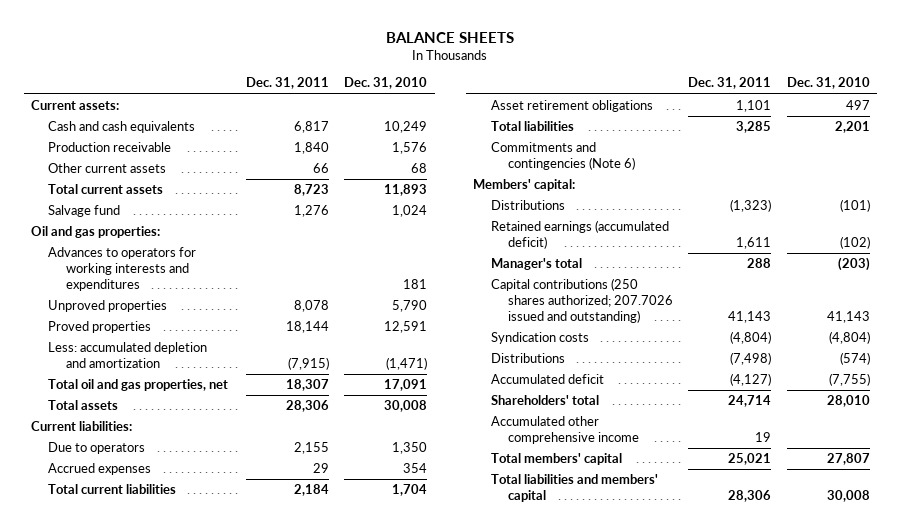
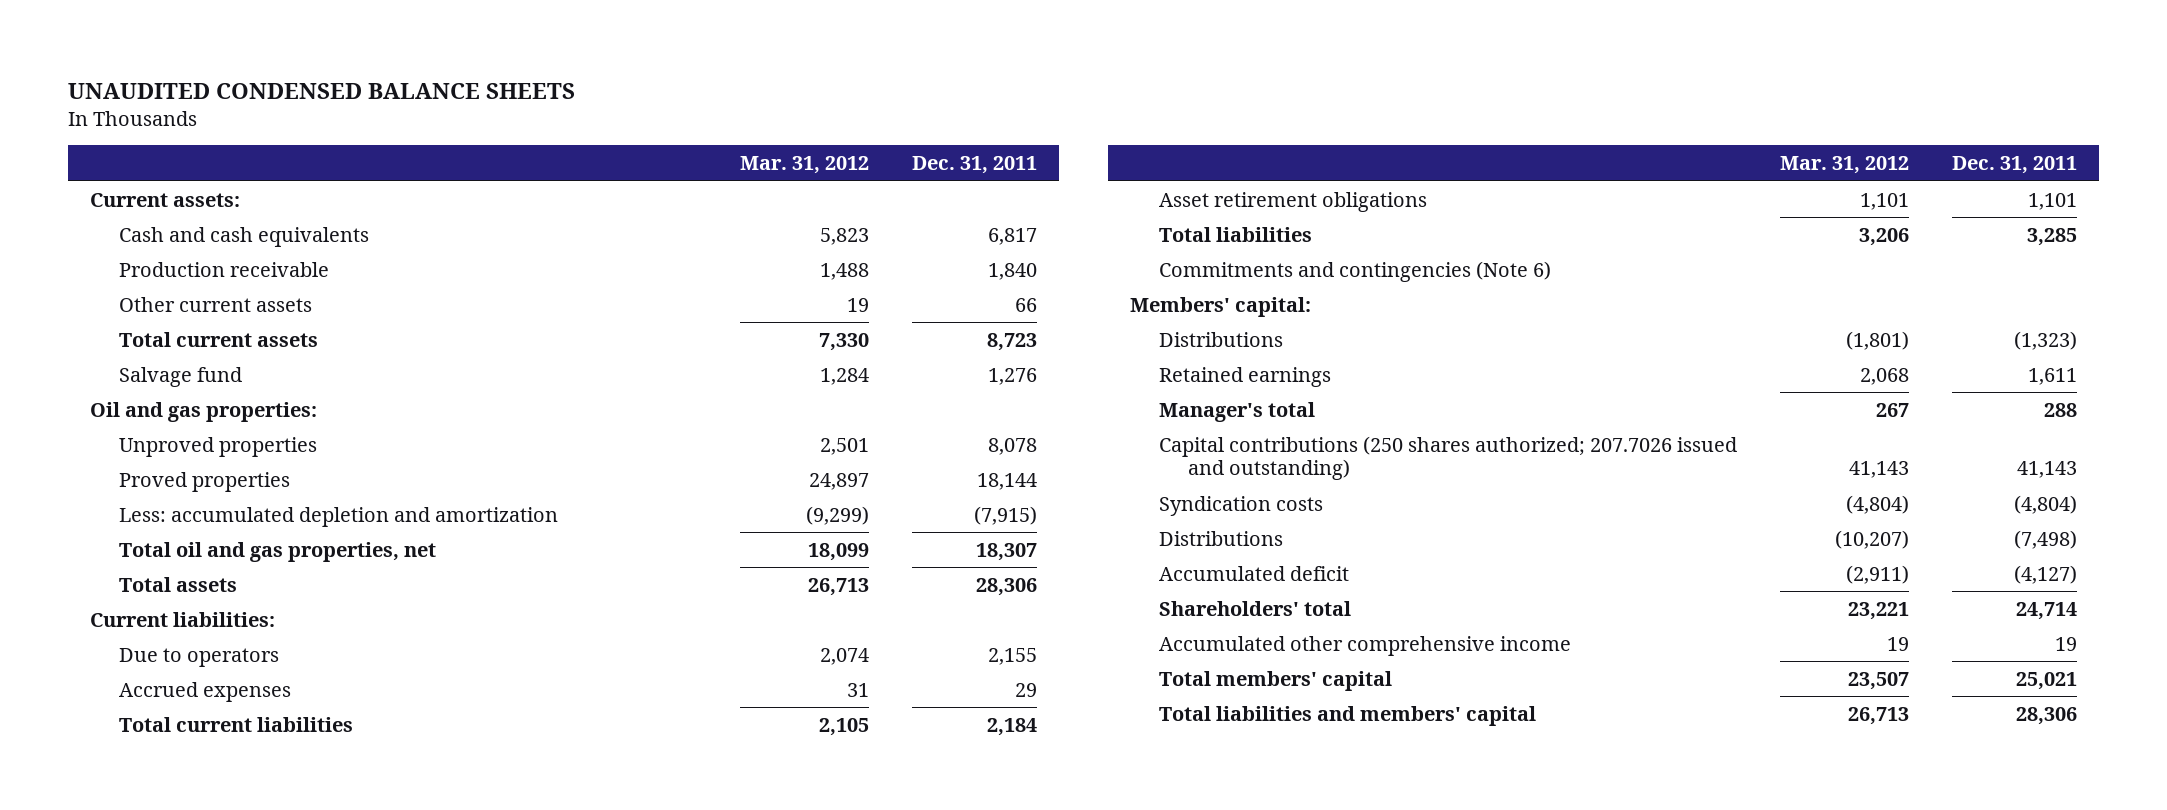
[386,31,515,43] BALANCE SHEETS -> [68,82,576,99] UNAUDITED CONDENSED BALANCE SHEETS
[344,77,428,90] Dec. 31, 2010 -> none
none -> [740,156,870,175] Mar. 31, 2012
[48,247,197,292] Advances to operators for working interests and expenditures -> none
[490,220,669,250] Retained earnings (accumulated deficit) -> [1159,366,1332,387] Retained earnings

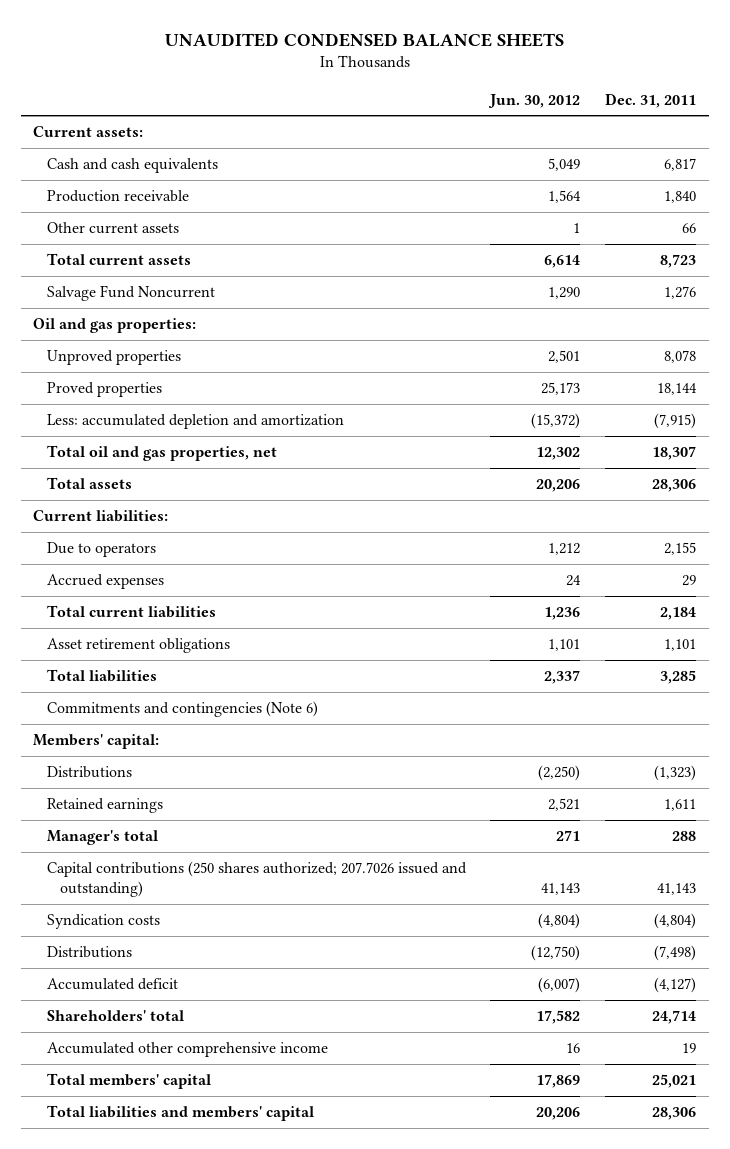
[740,156,870,175] Mar. 31, 2012 -> none
none -> [488,93,581,108] Jun. 30, 2012
[119,366,243,387] Salvage fund -> [46,285,215,302] Salvage Fund Noncurrent

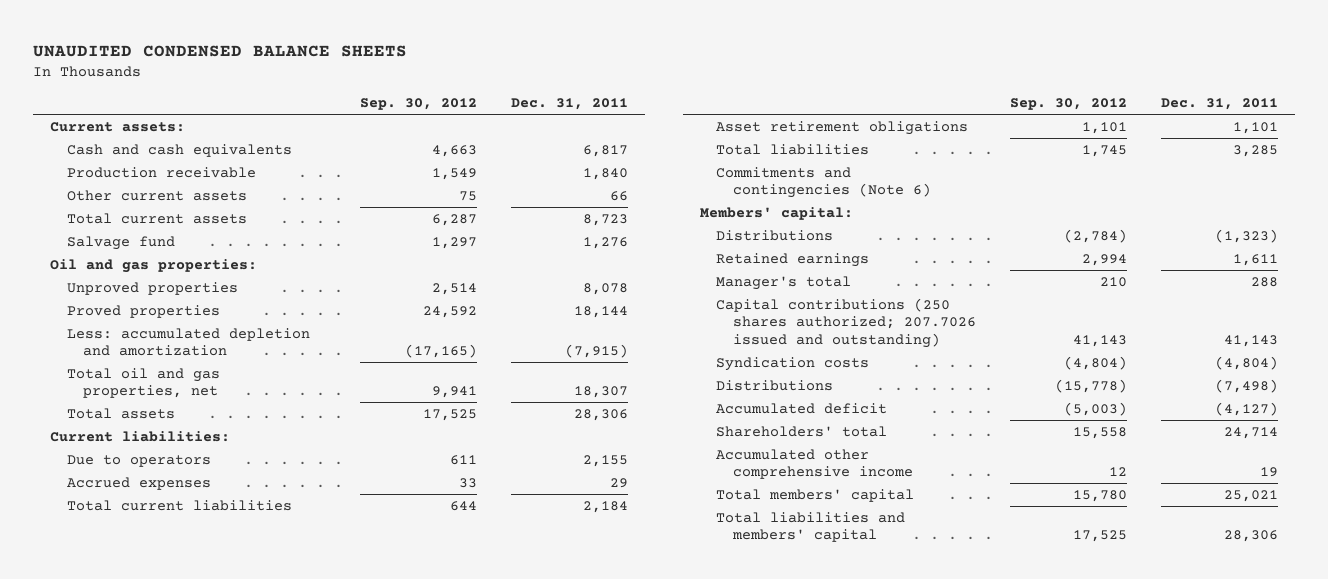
[488,93,581,108] Jun. 30, 2012 -> none
none -> [360,98,478,111] Sep. 30, 2012
[46,285,215,302] Salvage Fund Noncurrent -> [66,235,175,250] Salvage fund

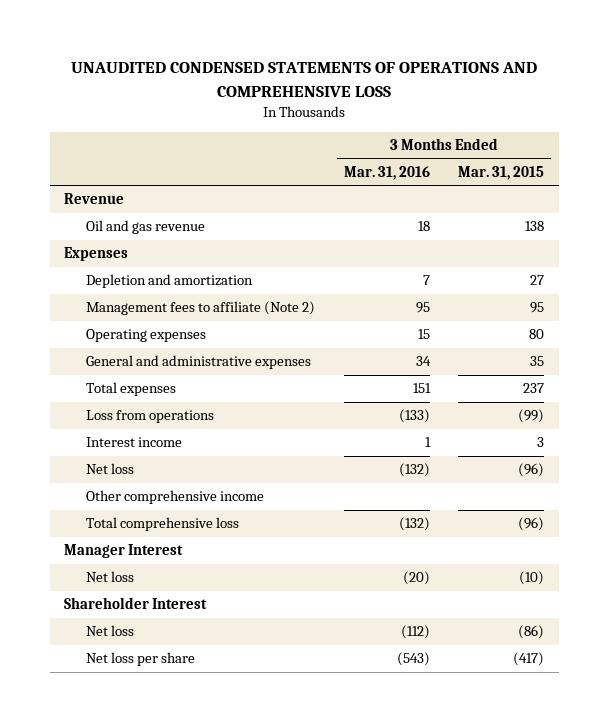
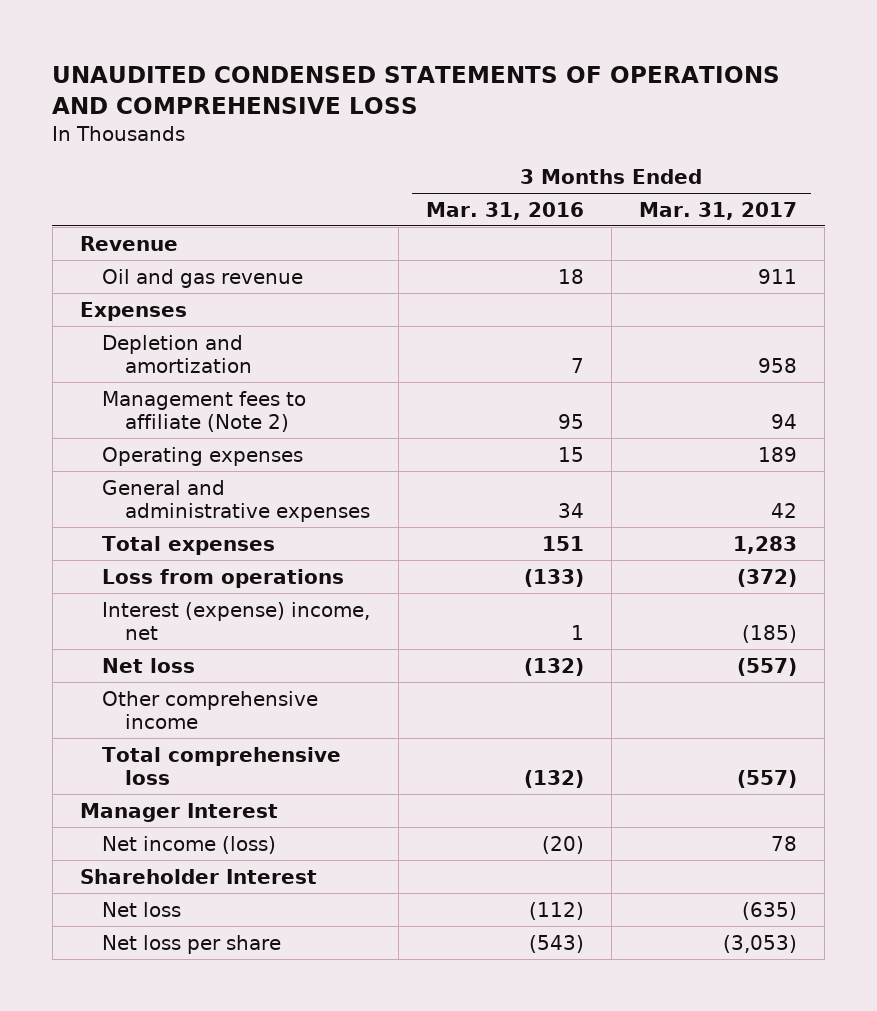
[458,165,545,180] Mar. 31, 2015 -> none
none -> [639,201,798,220] Mar. 31, 2017
[86,437,183,448] Interest income -> [102,601,371,640] Interest (expense) income, net
[86,571,135,583] Net loss -> [102,835,277,854] Net income (loss)

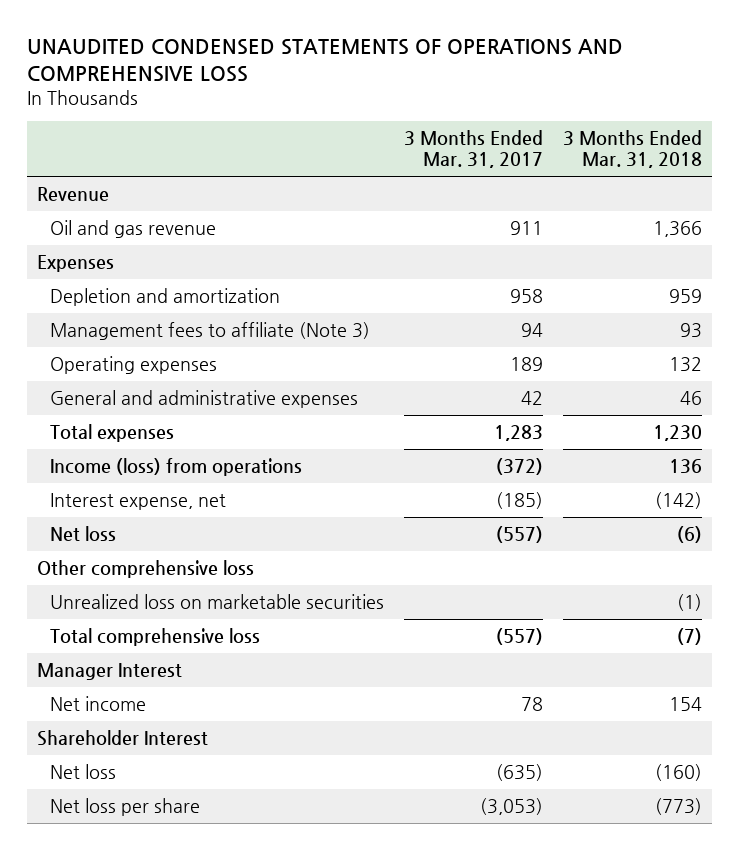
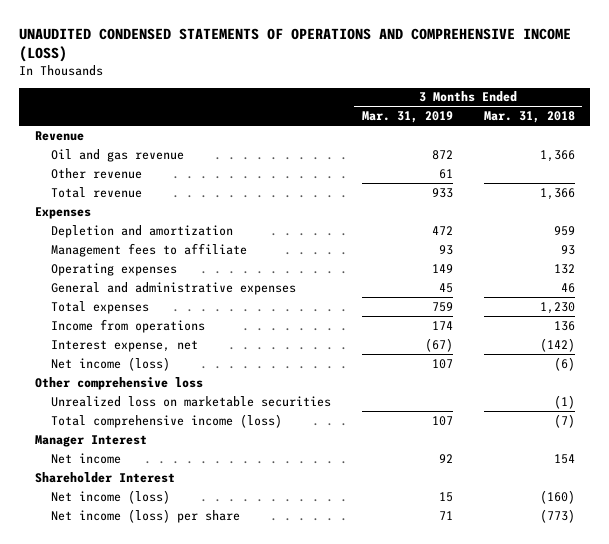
[26,39,623,83] UNAUDITED CONDENSED STATEMENTS OF OPERATIONS AND COMPREHENSIVE LOSS -> [19,27,572,63] UNAUDITED CONDENSED STATEMENTS OF OPERATIONS AND COMPREHENSIVE INCOME (LOSS)
[403,130,543,169] 3 Months Ended Mar. 31, 2017 -> none
none -> [361,111,453,124] Mar. 31, 2019
none -> [51,167,143,179] Other revenue
none -> [51,186,143,198] Total revenue
[49,322,370,341] Management fees to affiliate (Note 3) -> [51,242,248,257] Management fees to affiliate
[49,458,302,477] Income (loss) from operations -> [51,318,206,333] Income from operations
[49,526,116,542] Net loss -> [51,356,171,371] Net income (loss)
[49,628,260,647] Total comprehensive loss -> [51,413,283,428] Total comprehensive income (loss)
[49,764,116,780] Net loss -> [51,489,171,504] Net income (loss)
[49,798,200,817] Net loss per share -> [51,508,241,523] Net income (loss) per share

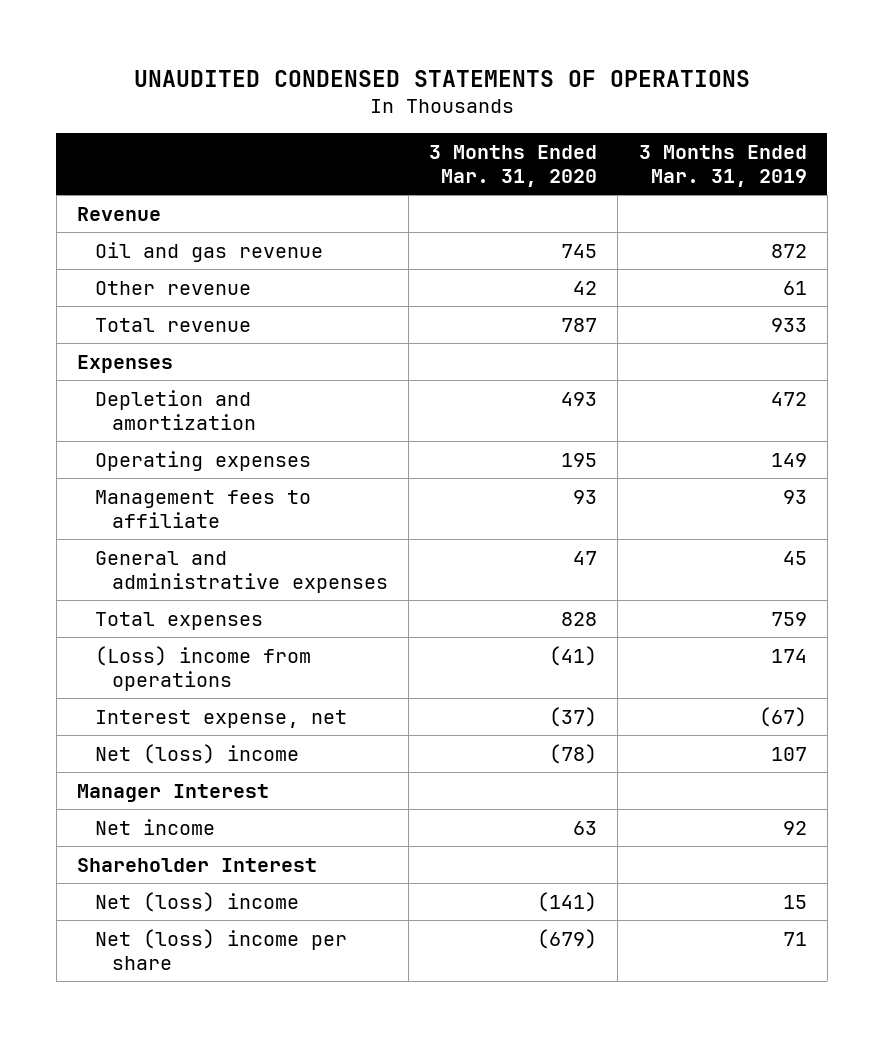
[19,27,572,63] UNAUDITED CONDENSED STATEMENTS OF OPERATIONS AND COMPREHENSIVE INCOME (LOSS) -> [133,69,750,87] UNAUDITED CONDENSED STATEMENTS OF OPERATIONS
[483,111,575,124] Mar. 31, 2018 -> none
none -> [429,144,598,187] 3 Months Ended Mar. 31, 2020
[51,242,248,257] Management fees to affiliate -> [94,489,311,528] Management fees to affiliate
[51,318,206,333] Income from operations -> [94,645,311,691] (Loss) income from operations
[34,376,203,390] Other comprehensive loss -> none
[51,395,332,407] Unrealized loss on marketable securities -> none
[51,413,283,428] Total comprehensive income (loss) -> none
[51,356,171,371] Net income (loss) -> [94,743,299,764] Net (loss) income
[51,489,171,504] Net income (loss) -> [94,891,299,912] Net (loss) income
[51,508,241,523] Net income (loss) per share -> [94,928,347,970] Net (loss) income per share

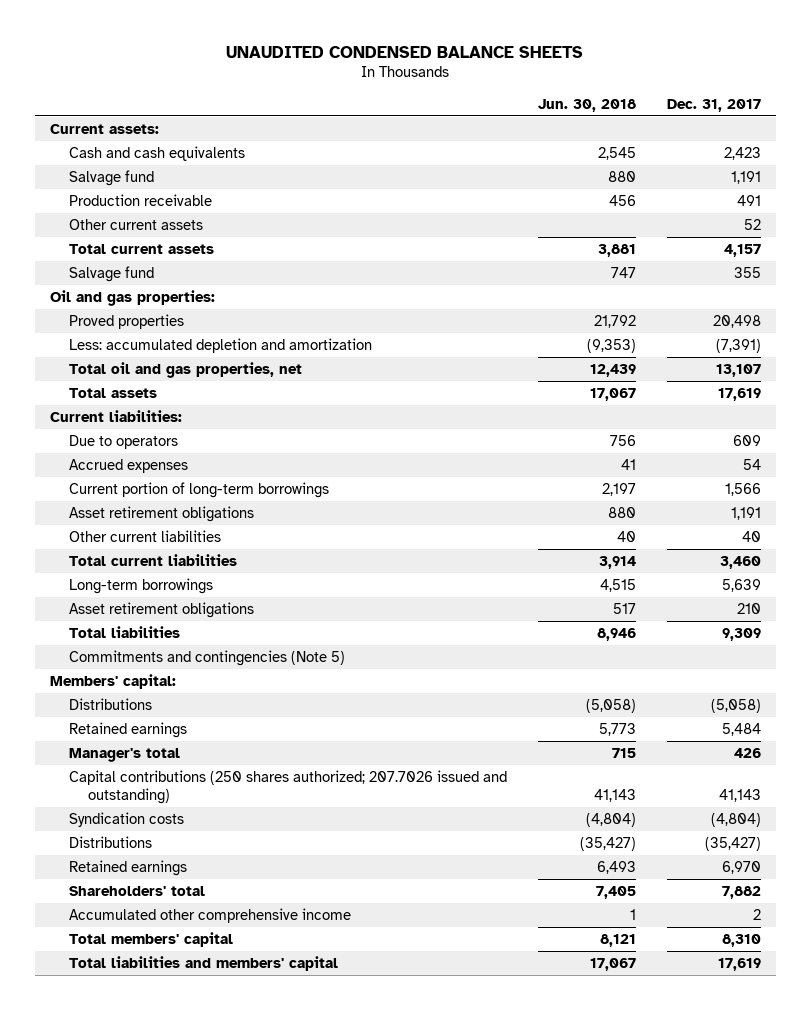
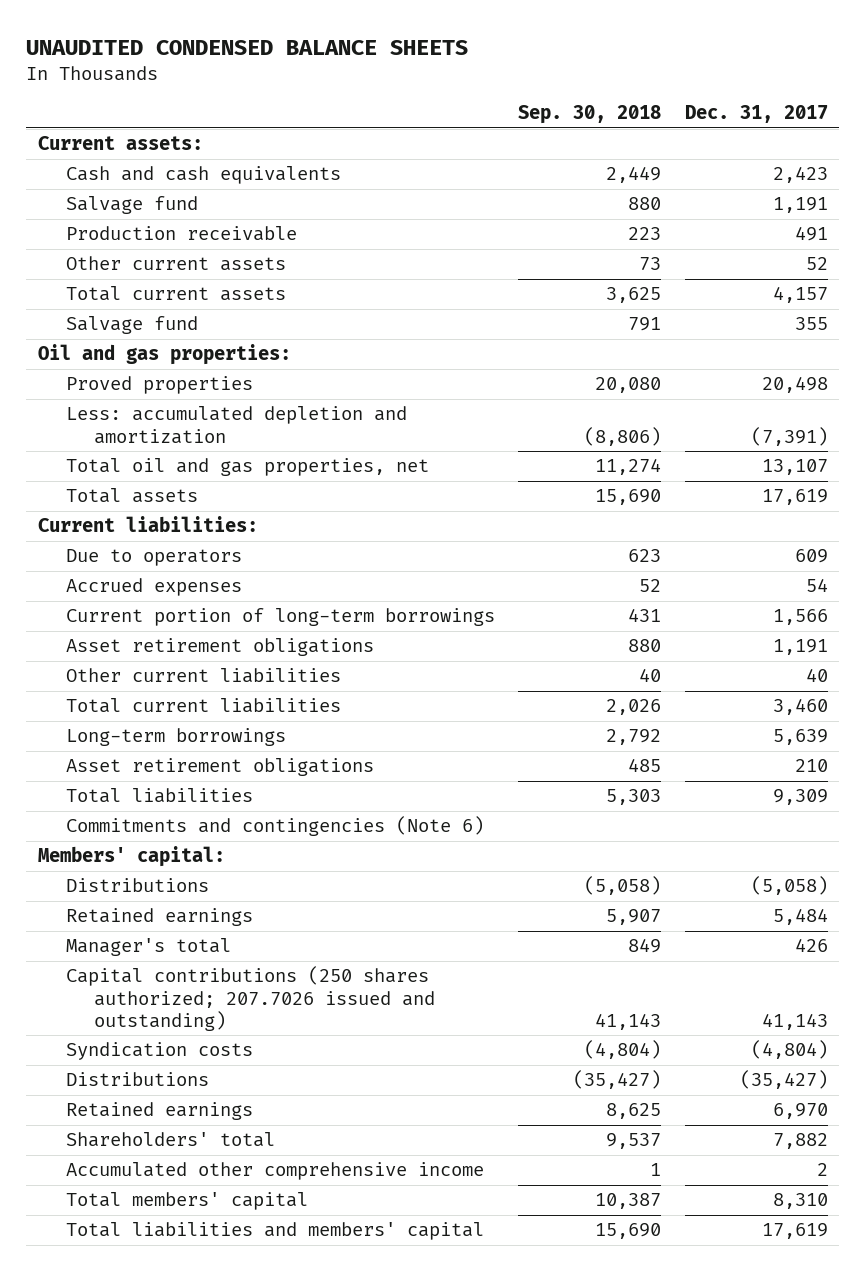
[537,98,636,112] Jun. 30, 2018 -> none
none -> [518,105,662,125] Sep. 30, 2018
[69,649,346,666] Commitments and contingencies (Note 5) -> [65,816,484,837] Commitments and contingencies (Note 6)

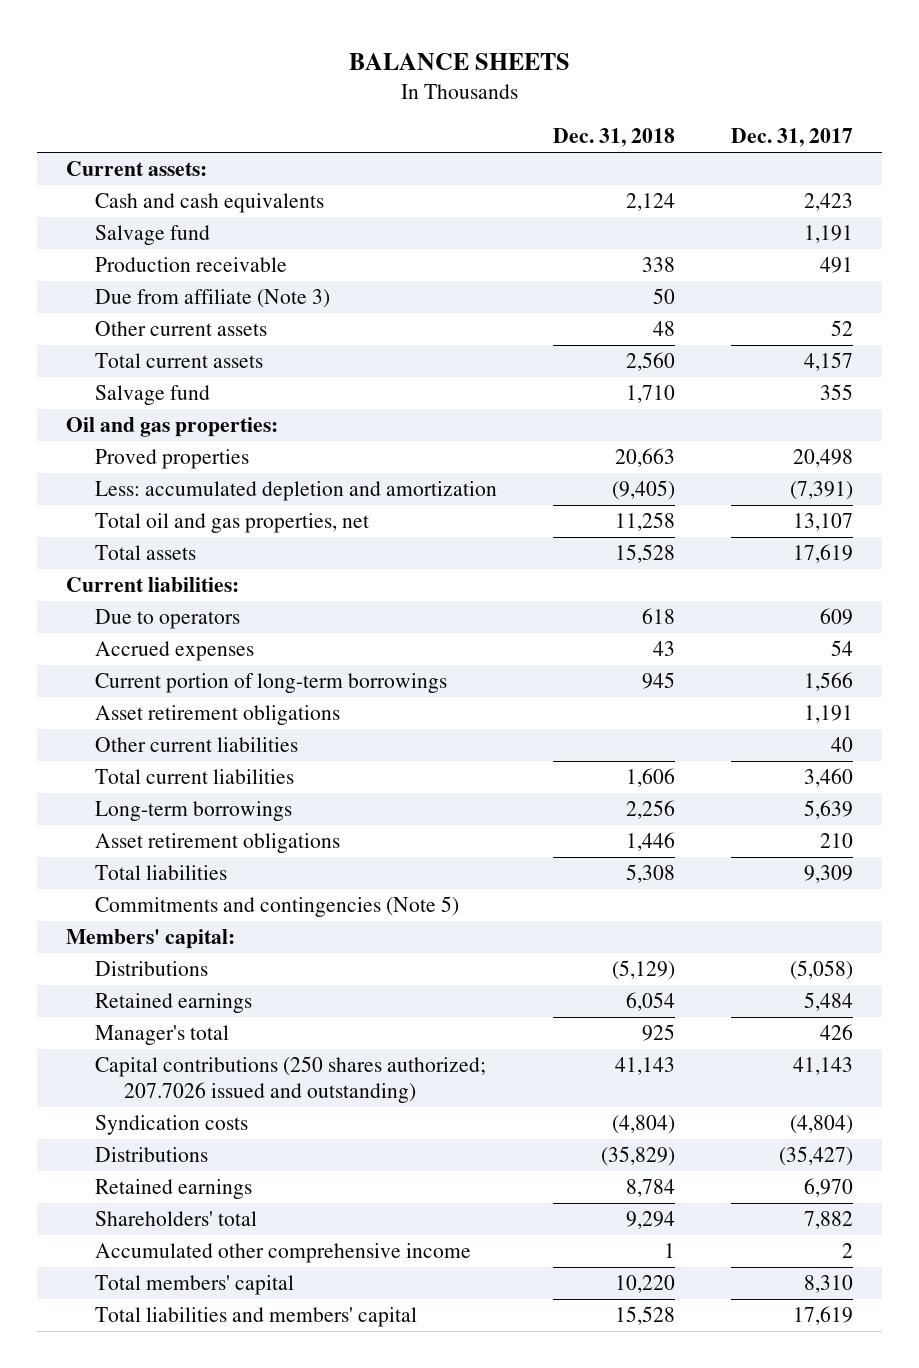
[25,39,468,55] UNAUDITED CONDENSED BALANCE SHEETS -> [348,53,570,71] BALANCE SHEETS
[518,105,662,125] Sep. 30, 2018 -> none
none -> [553,128,676,148] Dec. 31, 2018
none -> [94,288,330,308] Due from affiliate (Note 3)
[65,816,484,837] Commitments and contingencies (Note 6) -> [94,895,459,917] Commitments and contingencies (Note 5)

